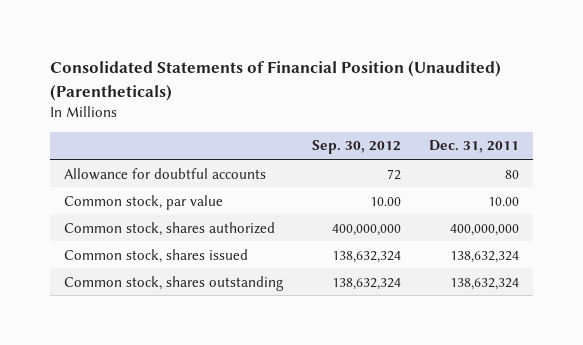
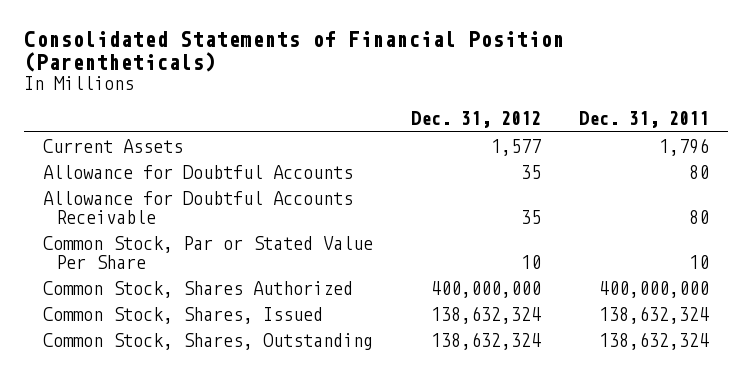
[50,60,502,101] Consolidated Statements of Financial Position (Unaudited) (Parentheticals) -> [23,30,564,73] Consolidated Statements of Financial Position (Parentheticals)
[311,140,401,155] Sep. 30, 2012 -> none
none -> [410,111,541,129] Dec. 31, 2012
none -> [42,138,183,153] Current Assets
none -> [42,164,353,179] Allowance for Doubtful Accounts
[64,167,267,180] Allowance for doubtful accounts -> [42,190,353,224] Allowance for Doubtful Accounts Receivable
[64,194,224,210] Common stock, par value -> [42,235,373,269] Common Stock, Par or Stated Value Per Share
[488,196,520,206] 10.00 -> [688,254,709,269] 10
[64,221,276,236] Common stock, shares authorized -> [42,280,353,298] Common Stock, Shares Authorized
[64,248,249,263] Common stock, shares issued -> [42,306,323,324] Common Stock, Shares, Issued
[64,275,285,291] Common stock, shares outstanding -> [42,332,373,350] Common Stock, Shares, Outstanding

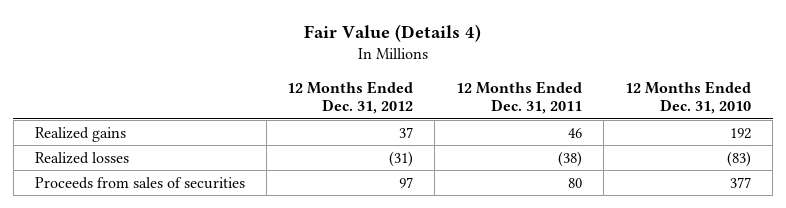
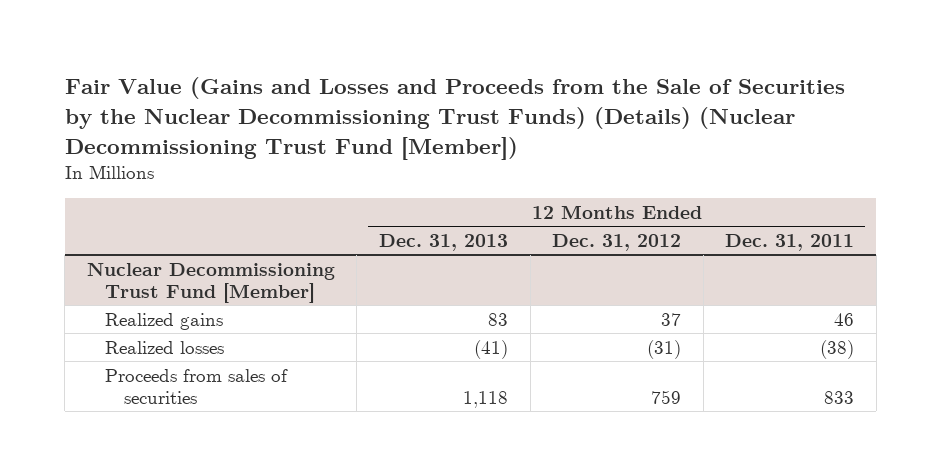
[303,23,481,42] Fair Value (Details 4) -> [64,77,845,160] Fair Value (Gains and Losses and Proceeds from the Sale of Securities by the Nuclear Decommissioning Trust Funds) (Details) (Nuclear Decommissioning Trust Fund [Member])
[625,80,752,115] 12 Months Ended Dec. 31, 2010 -> none
none -> [378,233,508,251] Dec. 31, 2013
none -> [86,262,335,303] Nuclear Decommissioning Trust Fund [Member]
[399,176,414,188] 97 -> [651,389,682,404] 759
[568,177,583,188] 80 -> [824,390,855,404] 833

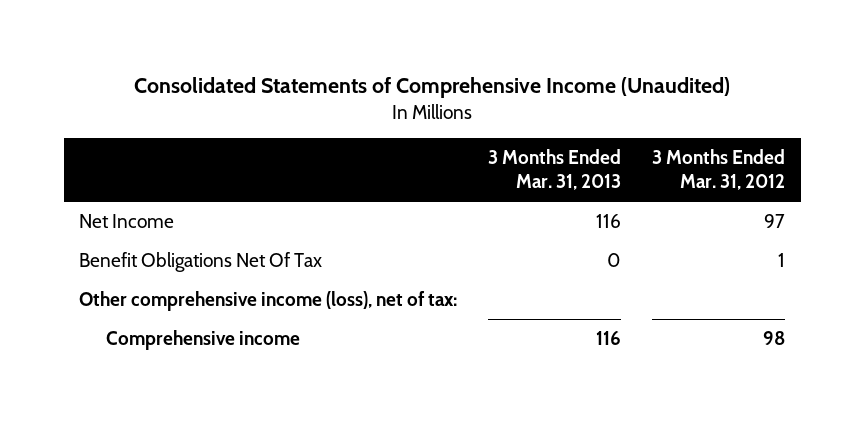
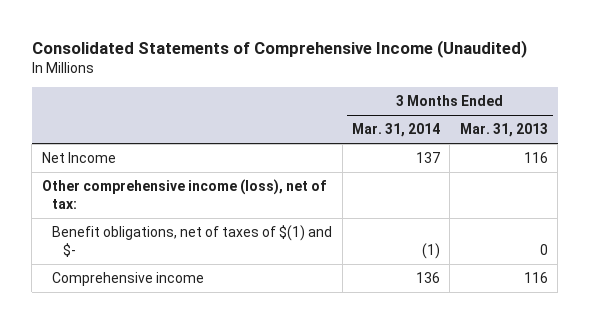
[652,148,786,191] 3 Months Ended Mar. 31, 2012 -> none
none -> [352,123,441,138] Mar. 31, 2014
[79,252,323,273] Benefit Obligations Net Of Tax -> none
none -> [52,225,333,258] Benefit obligations, net of taxes of $(1) and $-

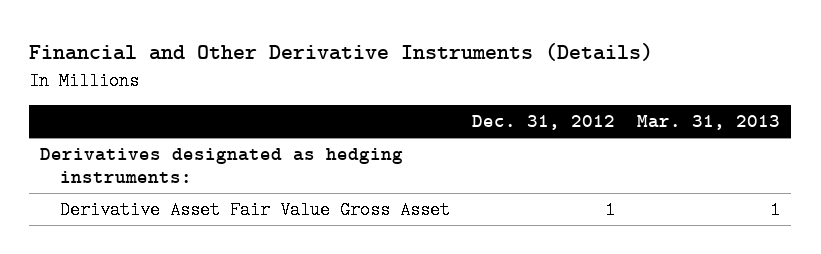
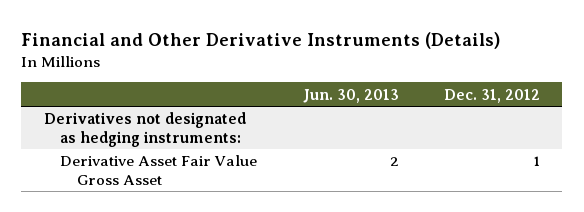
[637,115,781,131] Mar. 31, 2013 -> none
none -> [302,88,399,103] Jun. 30, 2013
[40,148,404,183] Derivatives designated as hedging instruments: -> [43,112,246,148] Derivatives not designated as hedging instruments:

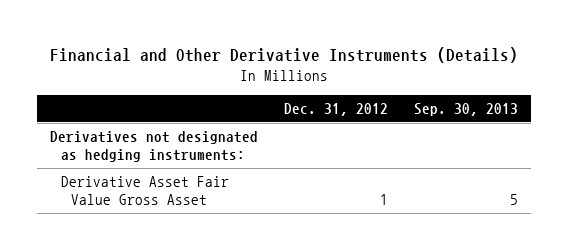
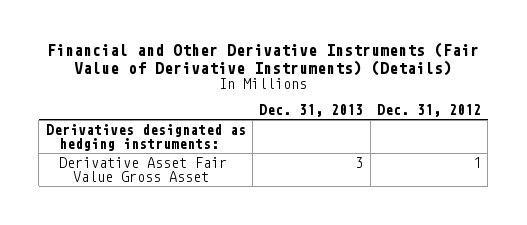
[50,47,519,64] Financial and Other Derivative Instruments (Details) -> [47,42,480,76] Financial and Other Derivative Instruments (Fair Value of Derivative Instruments) (Details)
[413,102,518,116] Sep. 30, 2013 -> none
none -> [259,103,364,117] Dec. 31, 2013
[50,131,259,163] Derivatives not designated as hedging instruments: -> [45,123,246,151] Derivatives designated as hedging instruments:

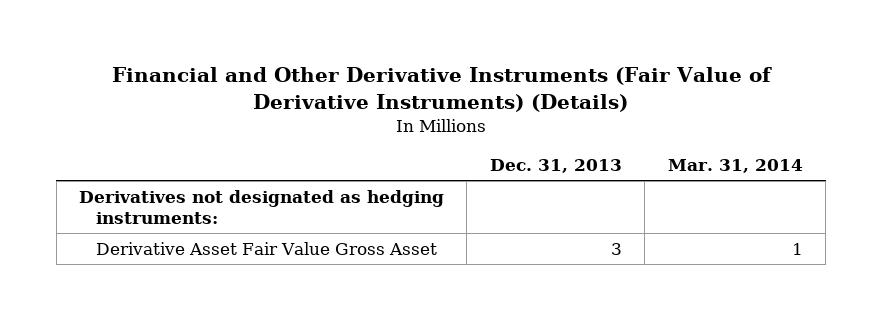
[376,103,481,117] Dec. 31, 2012 -> none
none -> [667,158,803,173] Mar. 31, 2014
[45,123,246,151] Derivatives designated as hedging instruments: -> [79,189,445,225] Derivatives not designated as hedging instruments:

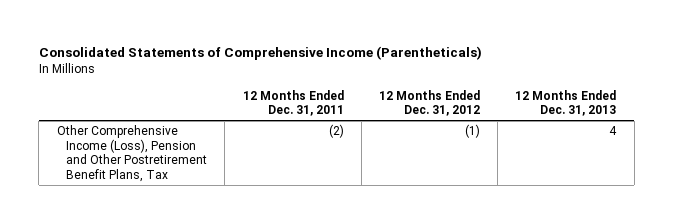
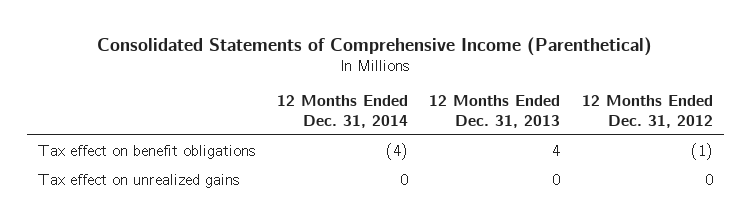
[38,46,482,61] Consolidated Statements of Comprehensive Income (Parentheticals) -> [97,36,653,56] Consolidated Statements of Comprehensive Income (Parenthetical)
[242,89,344,117] 12 Months Ended Dec. 31, 2011 -> none
none -> [276,95,408,128] 12 Months Ended Dec. 31, 2014
[56,125,208,182] Other Comprehensive Income (Loss), Pension and Other Postretirement Benefit Plans, Tax -> [37,144,255,159] Tax effect on benefit obligations
none -> [37,173,239,188] Tax effect on unrealized gains

